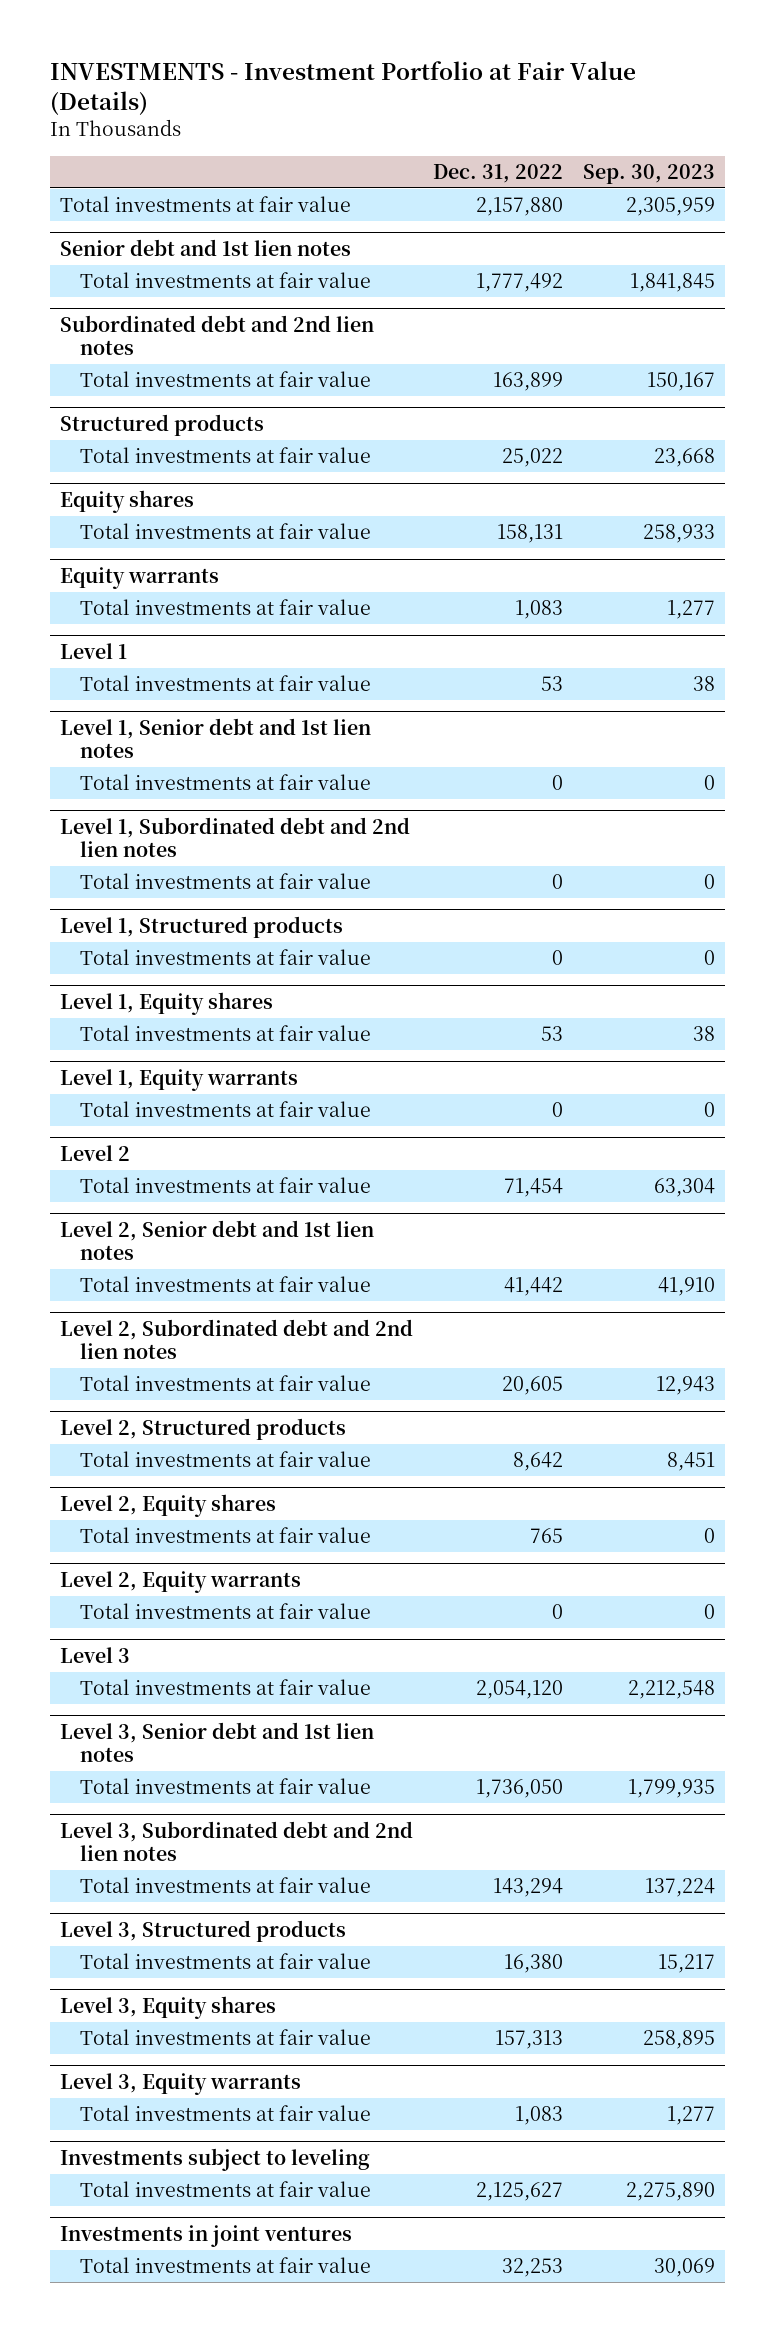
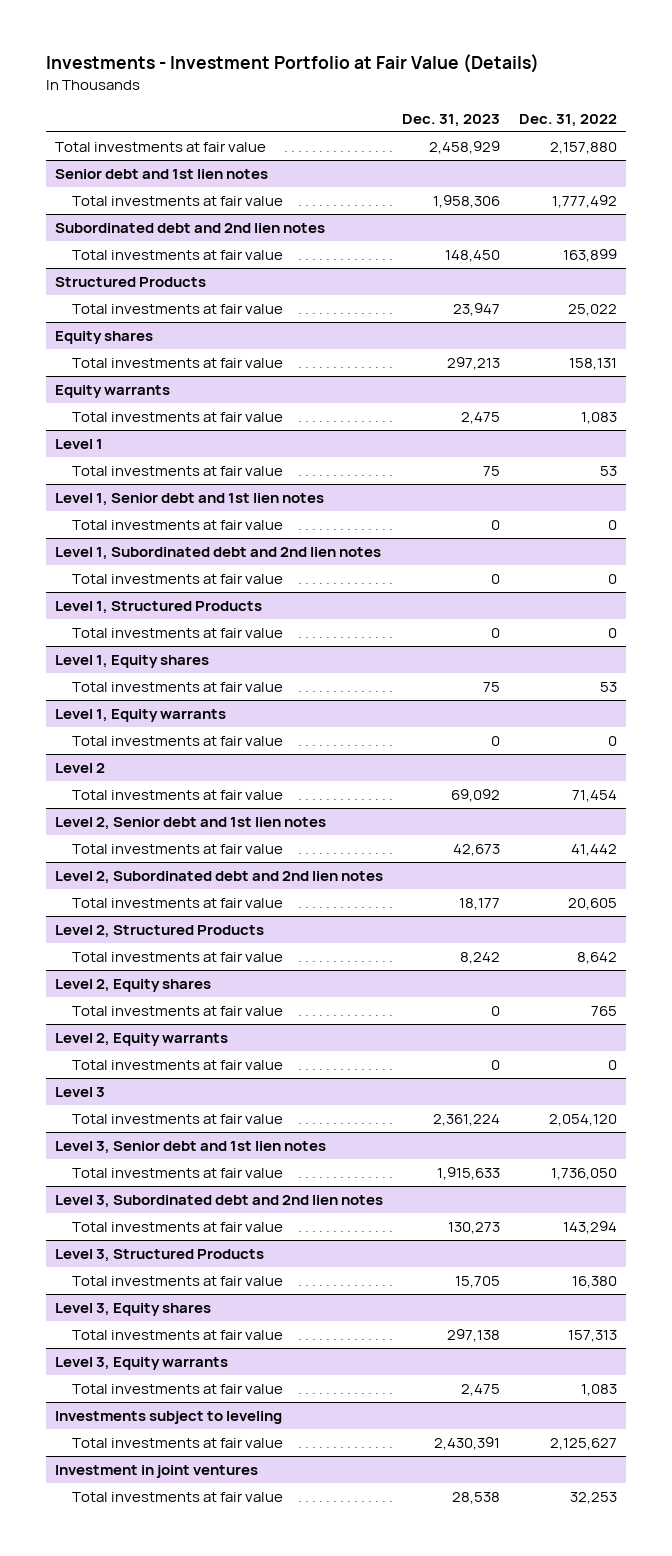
[50,61,637,116] INVESTMENTS - Investment Portfolio at Fair Value (Details) -> [45,54,539,74] Investments - Investment Portfolio at Fair Value (Details)
[583,163,716,184] Sep. 30, 2023 -> none
none -> [402,113,501,127] Dec. 31, 2023
[60,413,265,436] Structured products -> [55,277,207,288] Structured Products
[60,915,344,938] Level 1, Structured products -> [55,601,263,615] Level 1, Structured Products
[60,1417,347,1440] Level 2, Structured products -> [55,925,265,939] Level 2, Structured Products
[60,1919,347,1942] Level 3, Structured products -> [55,1249,265,1263] Level 3, Structured Products
[60,2224,353,2247] Investments in joint ventures -> [55,1465,259,1479] Investment in joint ventures

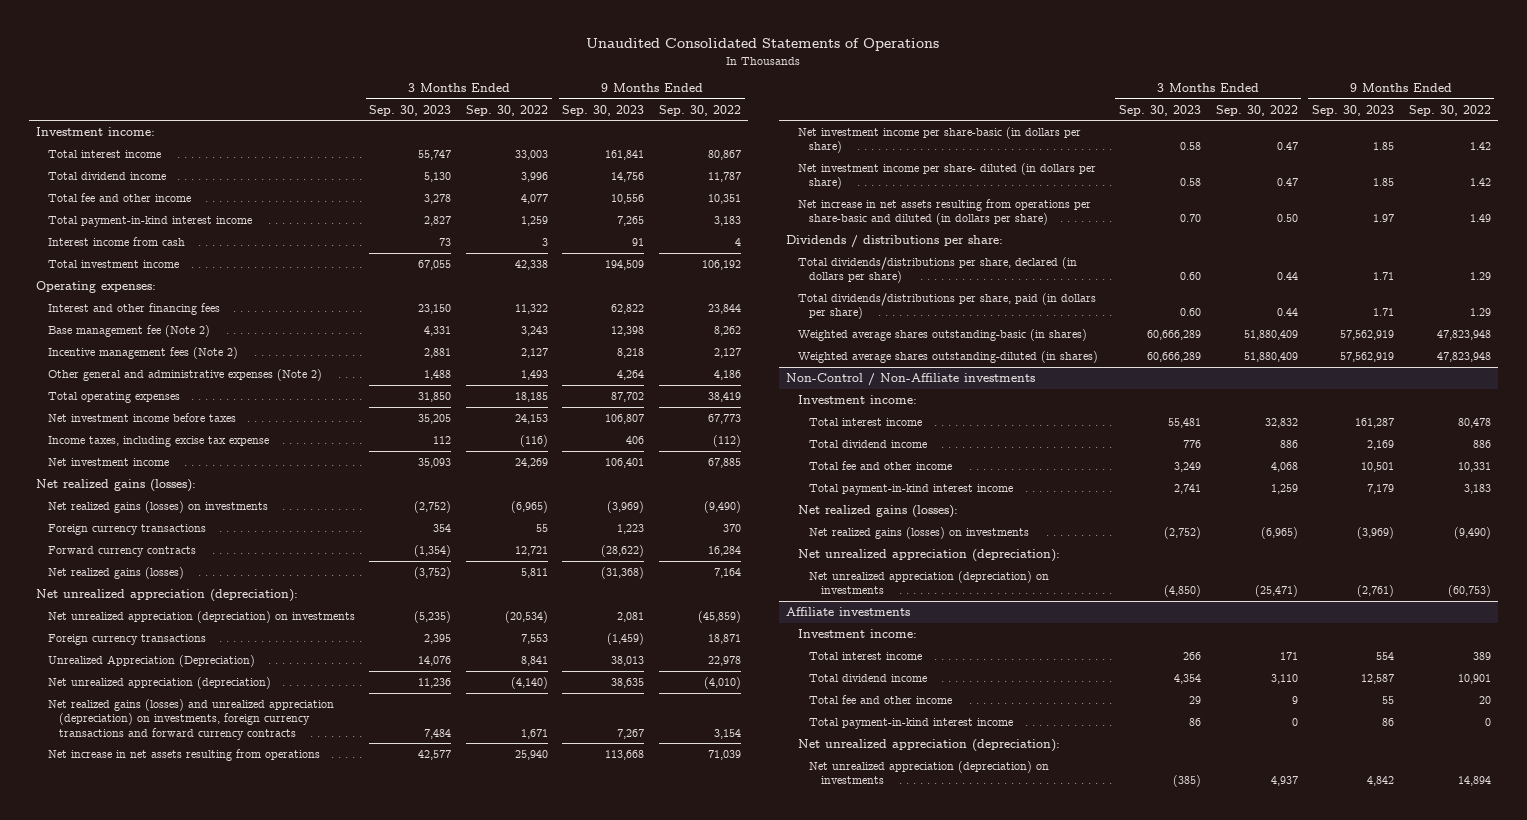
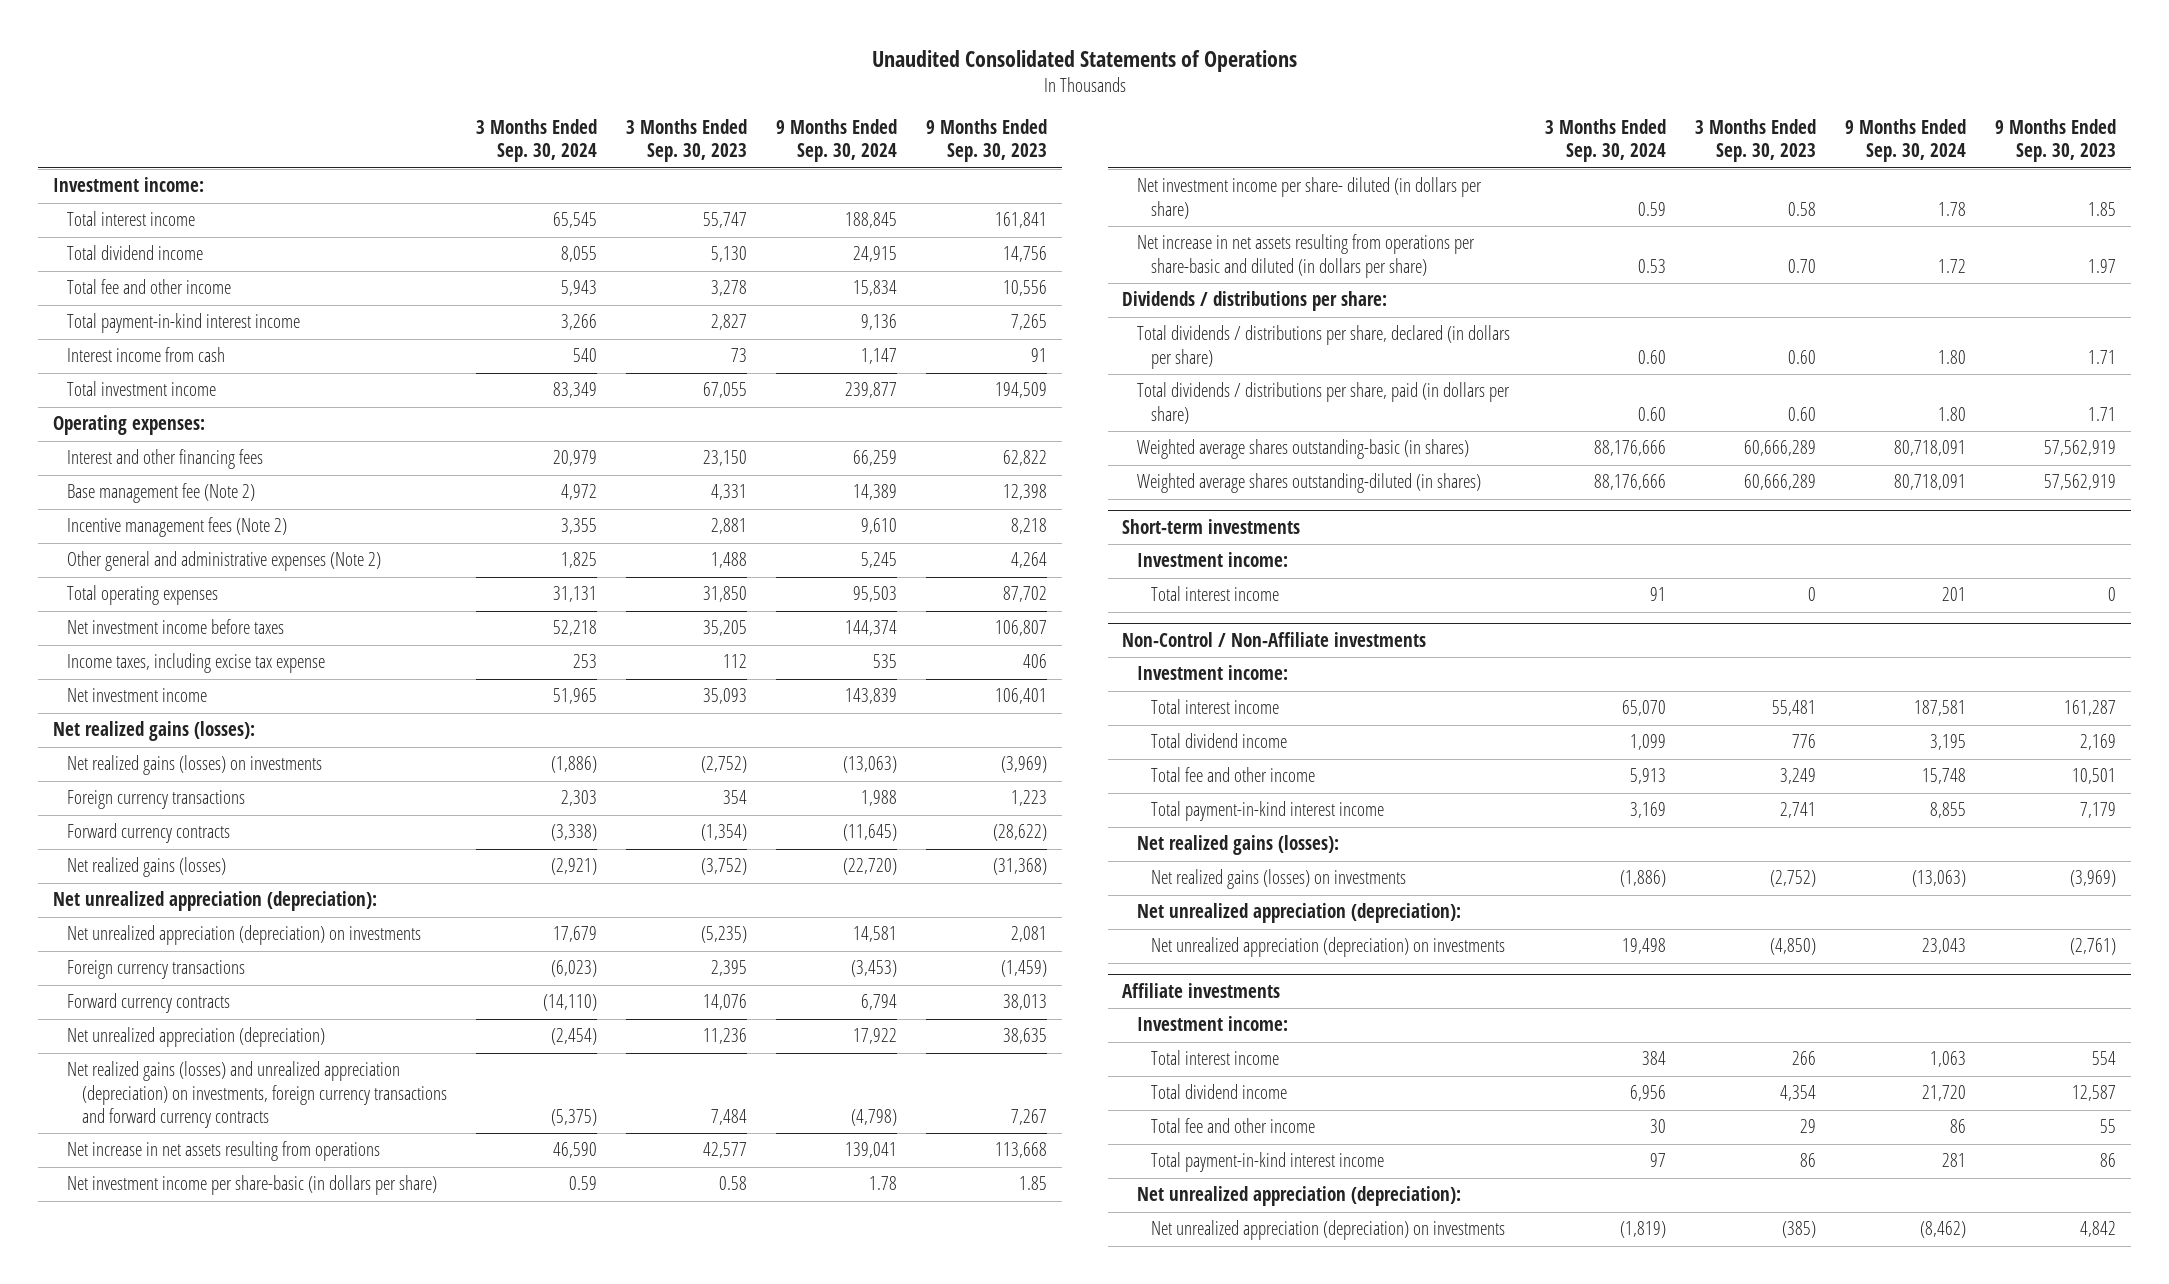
[465,104,548,116] Sep. 30, 2022 -> none
[658,104,741,116] Sep. 30, 2022 -> none
none -> [475,119,597,163] 3 Months Ended Sep. 30, 2024
none -> [775,119,897,163] 9 Months Ended Sep. 30, 2024
[47,655,255,668] Unrealized Appreciation (Depreciation) -> [67,993,231,1014] Forward currency contracts
[797,257,1077,284] Total dividends/distributions per share, declared (in dollars per share) -> [1136,325,1510,369] Total dividends / distributions per share, declared (in dollars per share)
[797,293,1096,320] Total dividends/distributions per share, paid (in dollars per share) -> [1136,382,1510,424] Total dividends / distributions per share, paid (in dollars per share)
none -> [1122,519,1301,535] Short-term investments
none -> [1136,552,1288,568] Investment income:
none -> [1151,586,1280,602] Total interest income

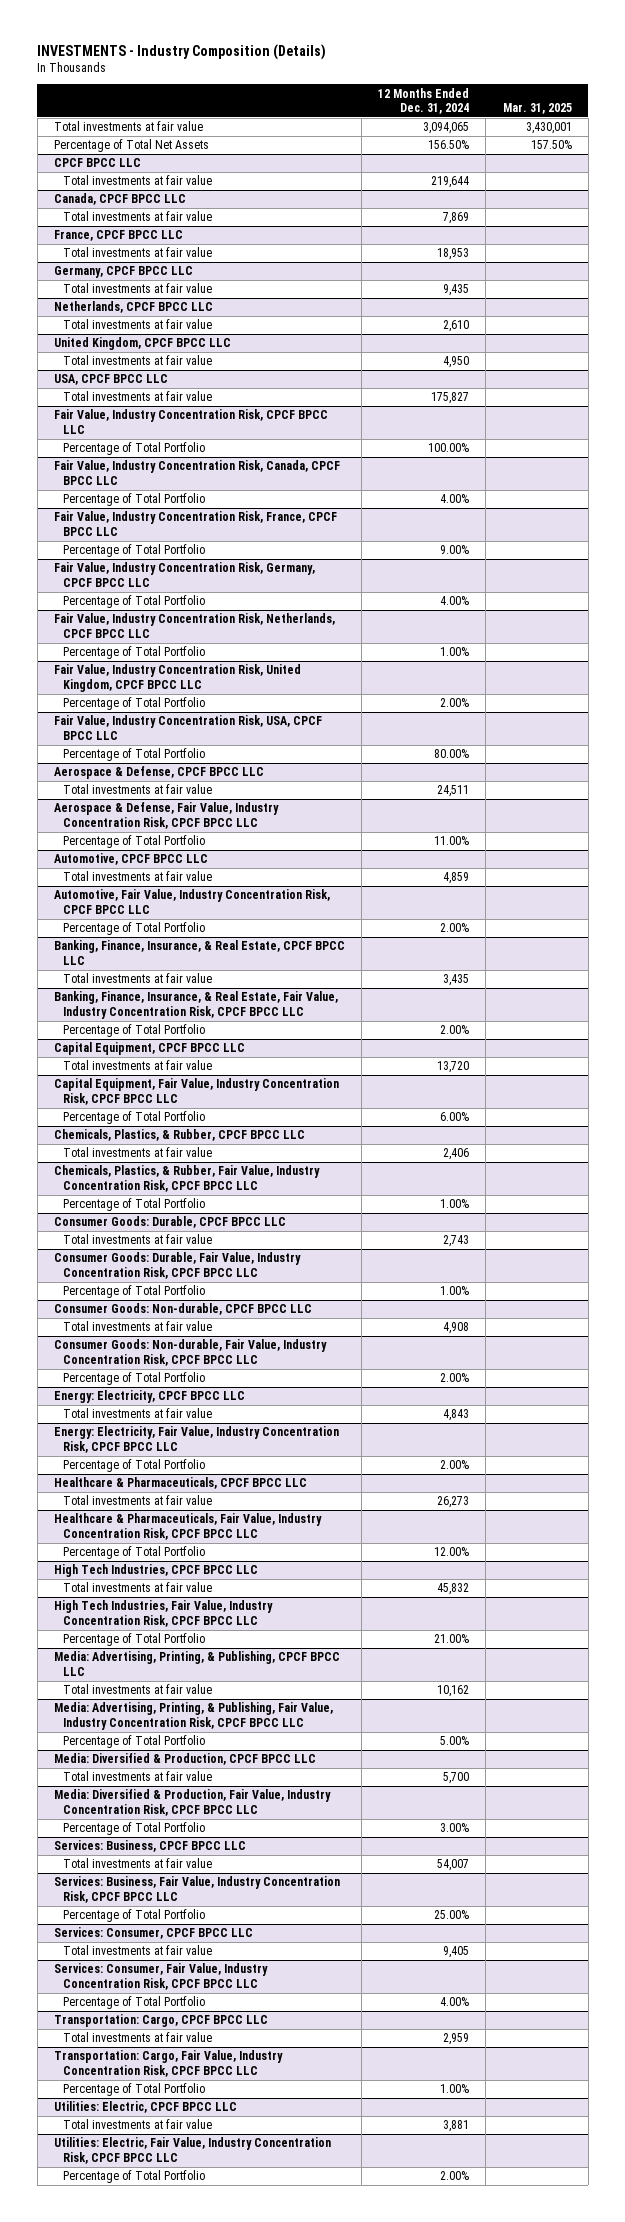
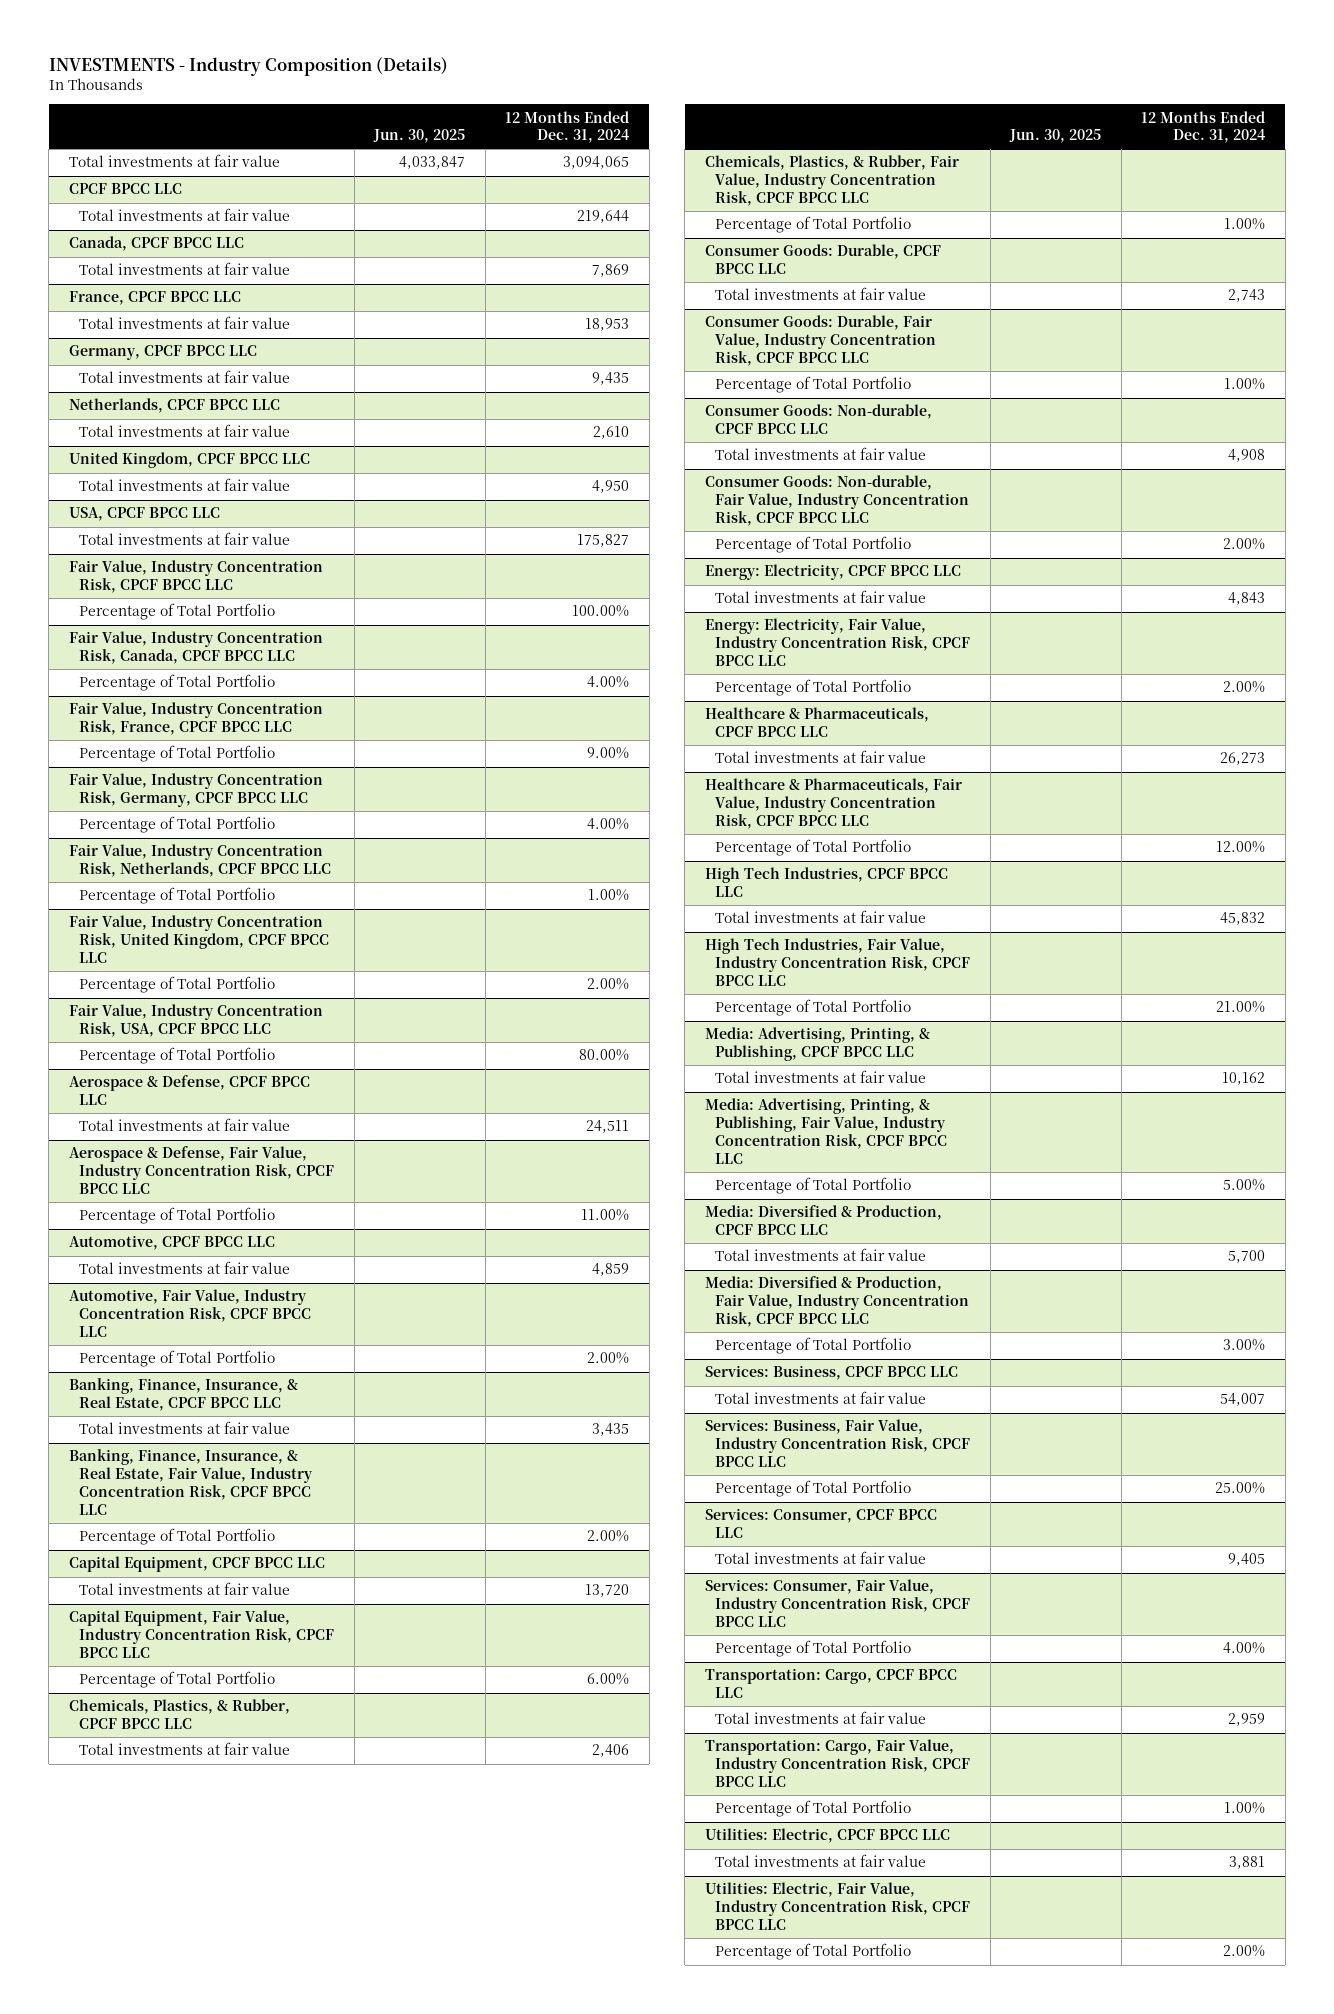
[502,103,572,115] Mar. 31, 2025 -> none
none -> [373,129,466,144] Jun. 30, 2025
[53,139,209,153] Percentage of Total Net Assets -> none

